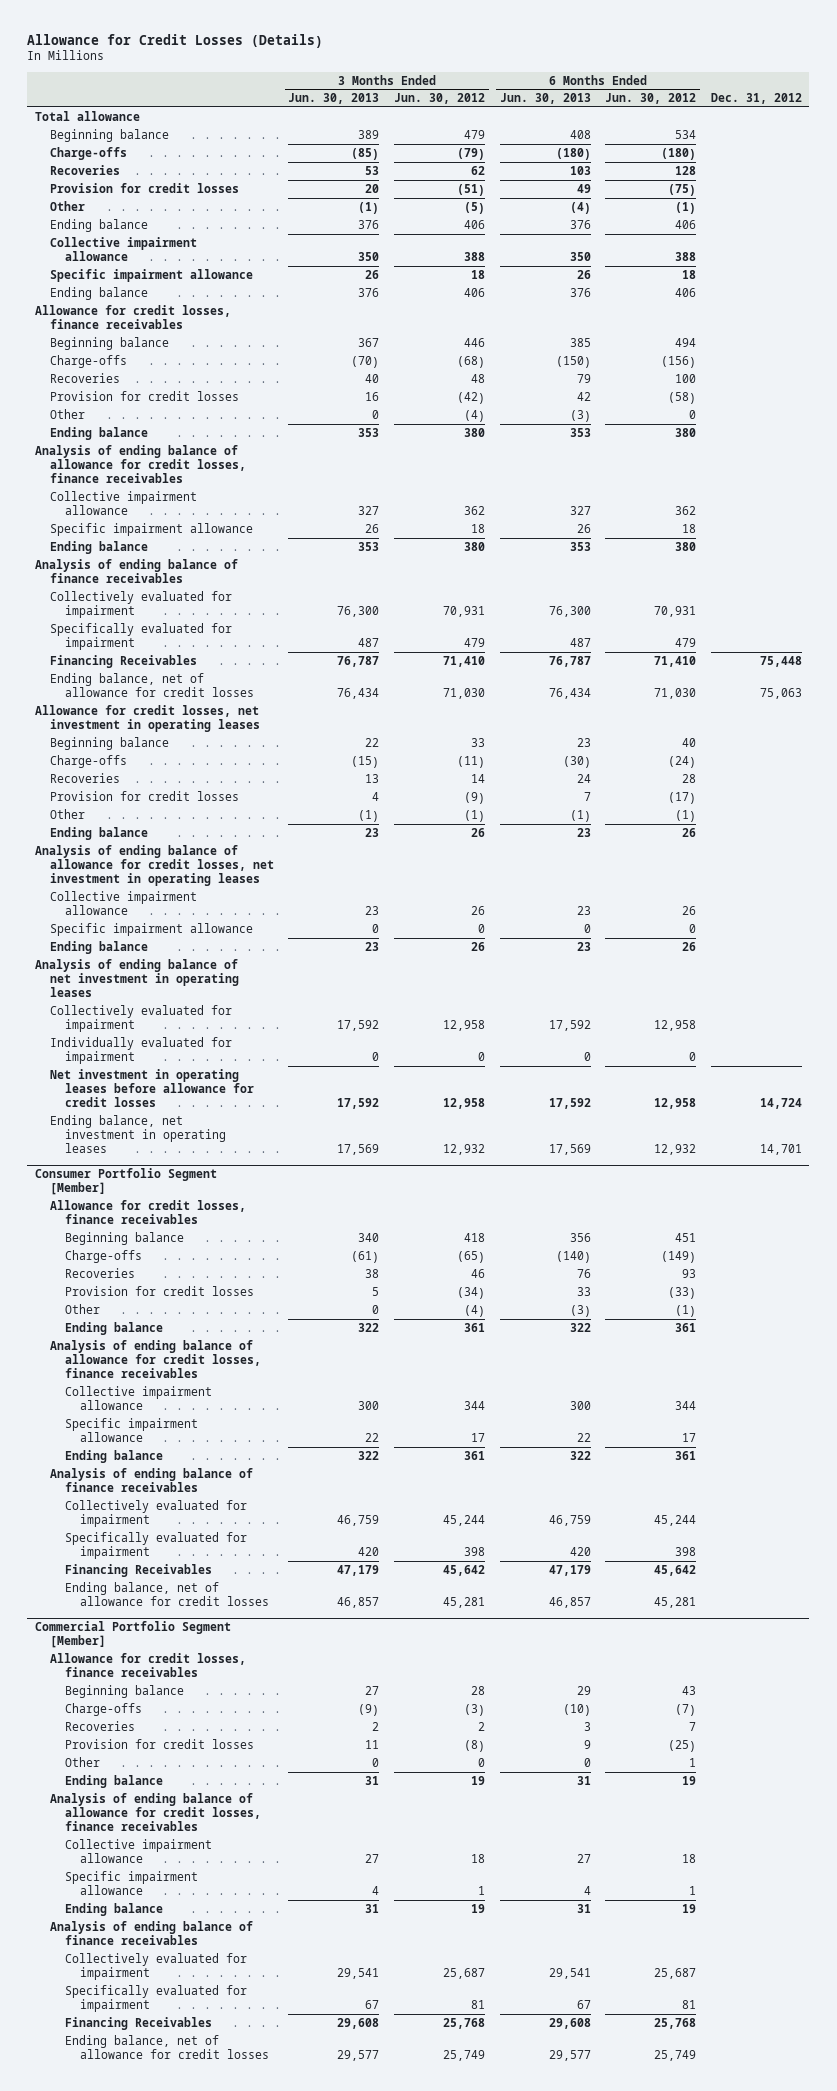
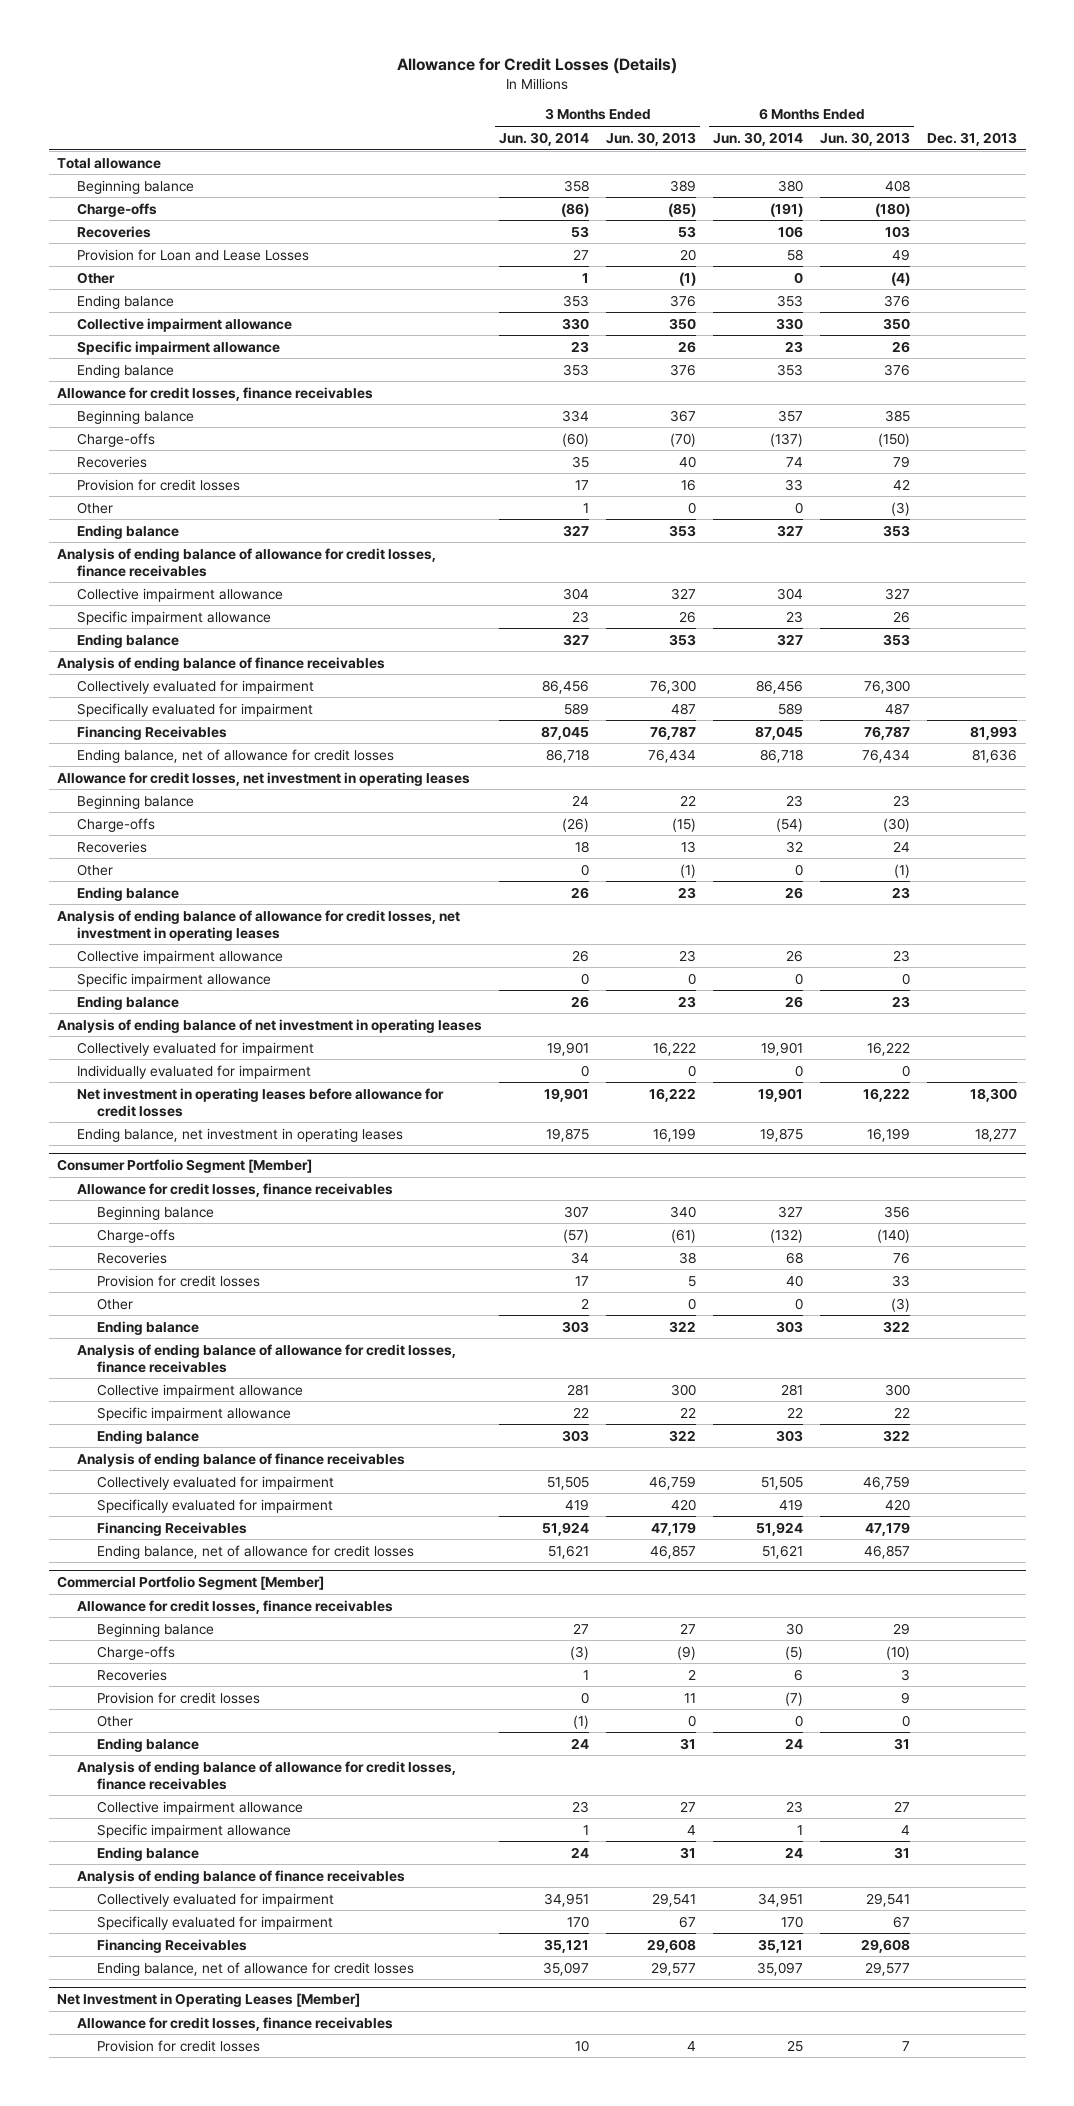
[394,93,486,105] Jun. 30, 2012 -> none
[605,93,697,105] Jun. 30, 2012 -> none
[711,93,803,105] Dec. 31, 2012 -> none
none -> [499,131,590,146] Jun. 30, 2014
none -> [713,131,804,146] Jun. 30, 2014
none -> [927,131,1018,146] Dec. 31, 2013
[49,182,239,193] Provision for credit losses -> [76,248,309,261] Provision for Loan and Lease Losses
[49,790,239,801] Provision for credit losses -> none
[337,1020,380,1032] 17,592 -> [653,1041,697,1056] 16,222
[548,1020,591,1032] 17,592 -> [867,1041,911,1056] 16,222
[337,1098,380,1110] 17,592 -> [649,1087,697,1102] 16,222
[548,1098,591,1110] 17,592 -> [863,1087,911,1102] 16,222
[337,1144,380,1156] 17,569 -> [653,1127,697,1142] 16,199
[548,1144,591,1156] 17,569 -> [867,1127,911,1142] 16,199
none -> [57,1993,361,2008] Net Investment in Operating Leases [Member]
none -> [76,2016,393,2031] Allowance for credit losses, finance receivables
none -> [96,2039,260,2052] Provision for credit losses

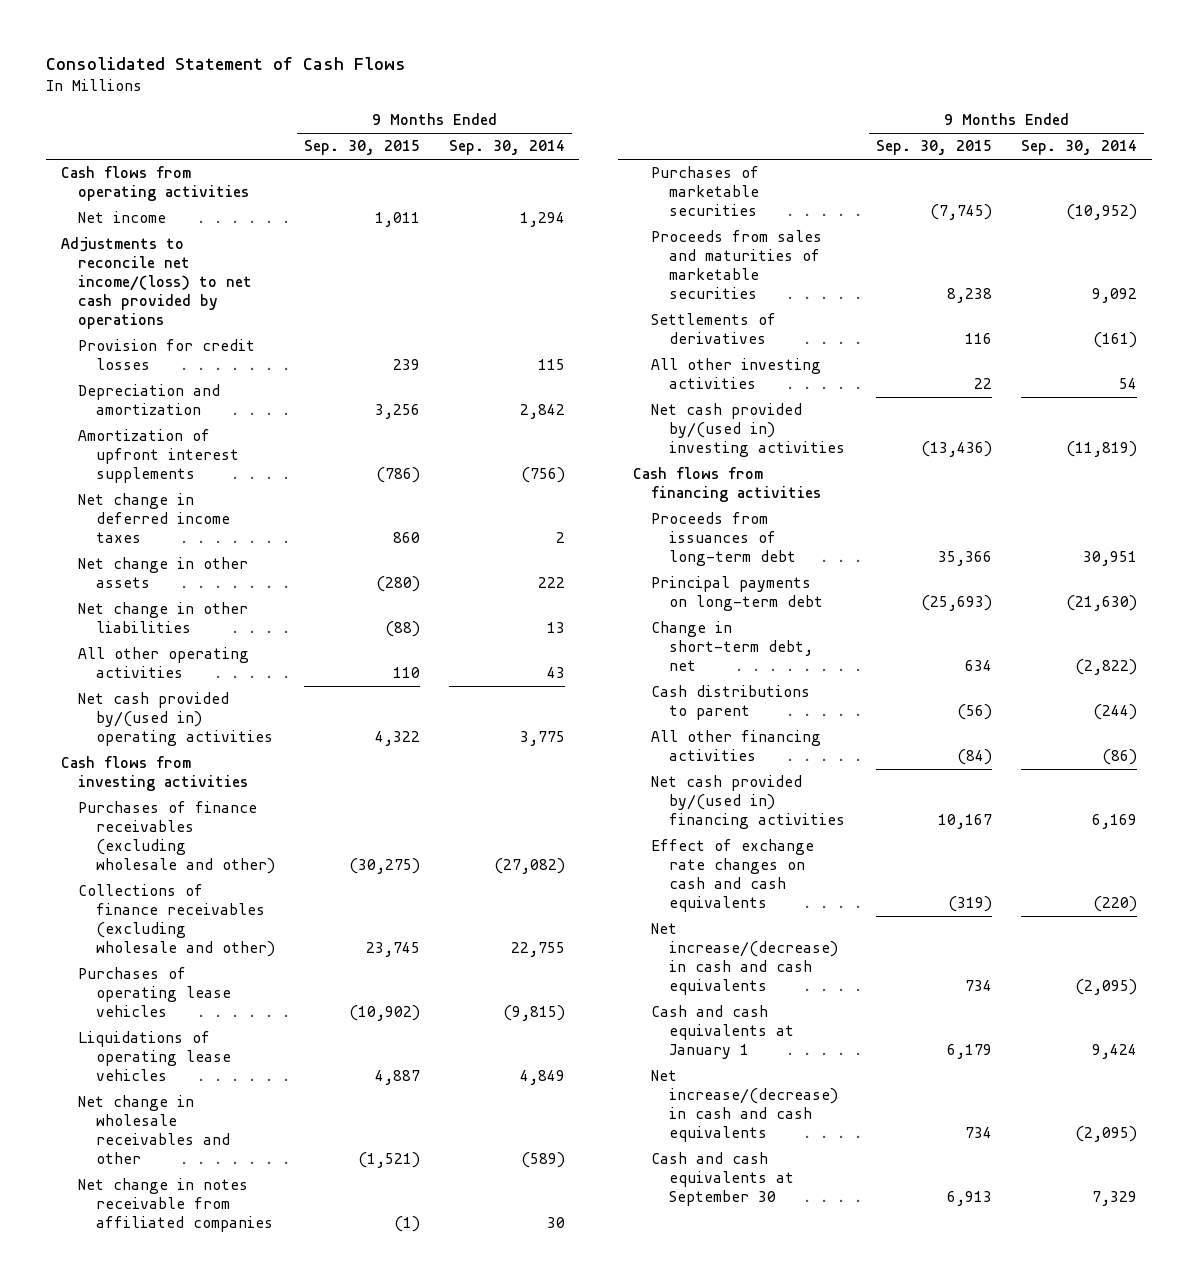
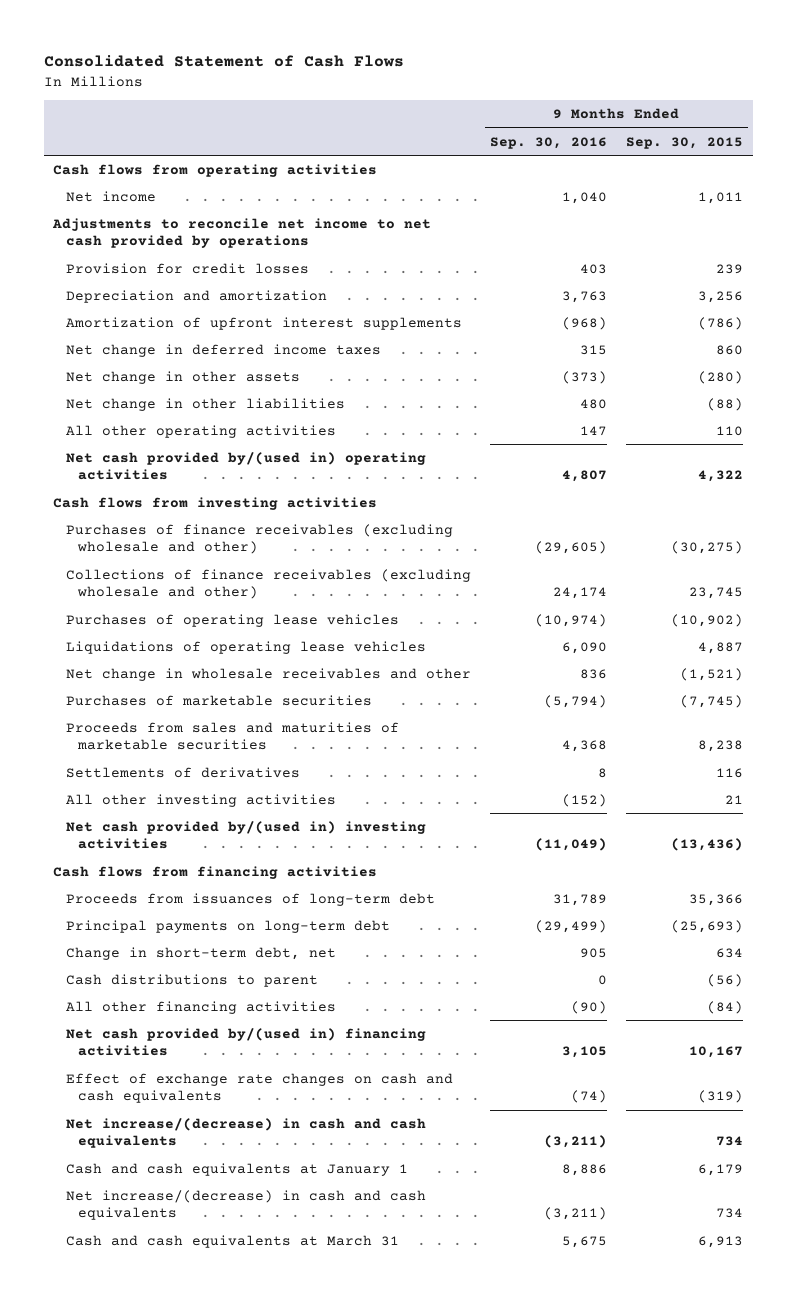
[449,140,566,156] Sep. 30, 2014 -> none
none -> [489,136,607,149] Sep. 30, 2016
[60,237,253,329] Adjustments to reconcile net income/(loss) to net cash provided by operations -> [52,217,432,249] Adjustments to reconcile net income to net cash provided by operations
[78,1178,274,1233] Net change in notes receivable from affiliated companies -> none
[974,378,993,390] 22 -> [724,794,743,804] 21
[650,1152,794,1207] Cash and cash equivalents at September 30 -> [65,1234,399,1248] Cash and cash equivalents at March 31

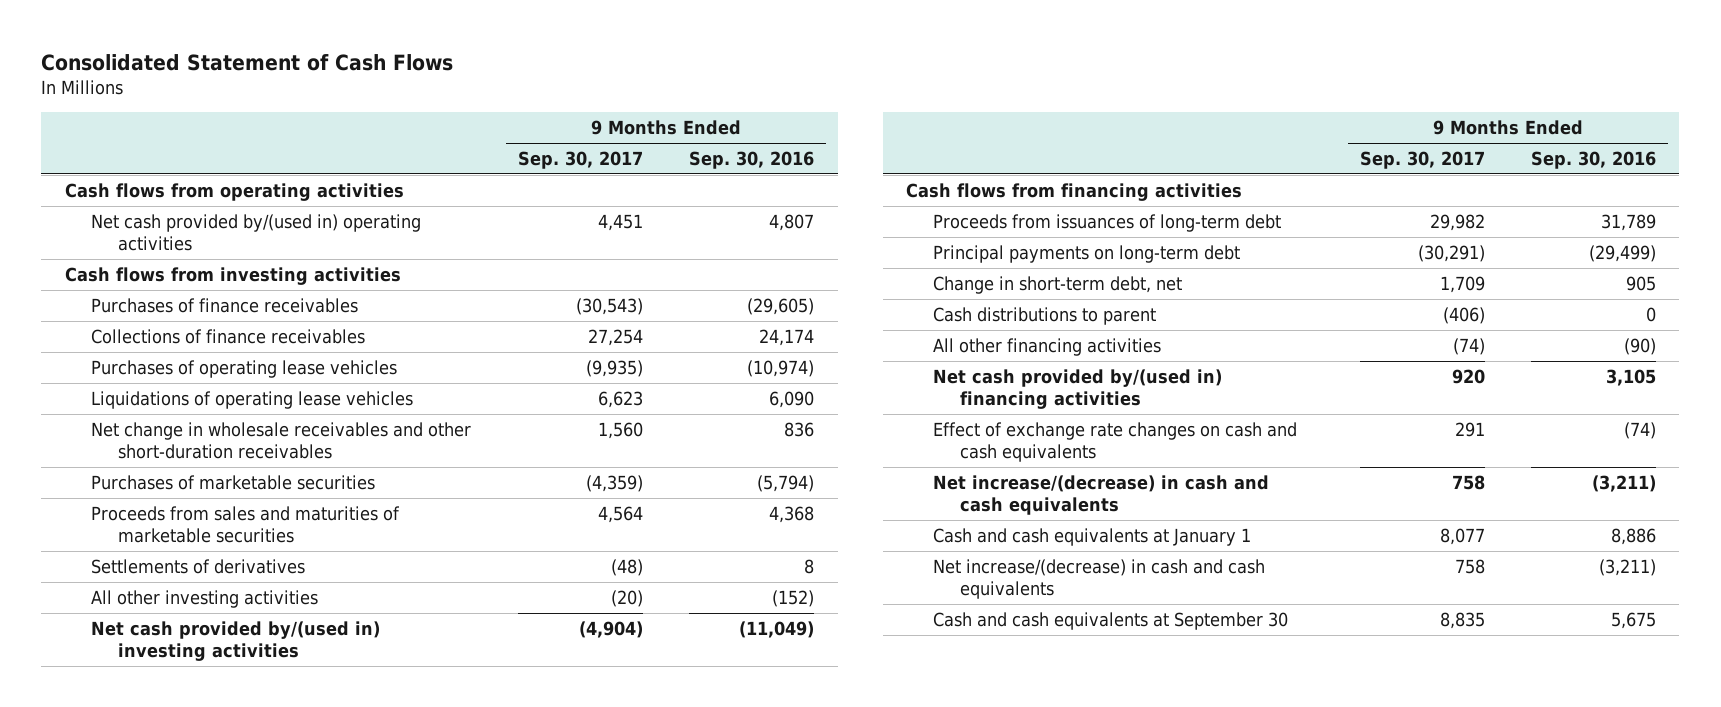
[625,136,743,149] Sep. 30, 2015 -> none
none -> [517,151,643,170] Sep. 30, 2017
[65,190,156,202] Net income -> none
[52,217,432,249] Adjustments to reconcile net income to net cash provided by operations -> none
[65,262,309,274] Provision for credit losses -> none
[65,289,327,303] Depreciation and amortization -> none
[65,316,462,330] Amortization of upfront interest supplements -> none
[65,343,381,357] Net change in deferred income taxes -> none
[65,370,300,384] Net change in other assets -> none
[65,397,345,411] Net change in other liabilities -> none
[65,424,336,438] All other operating activities -> none
[65,523,453,555] Purchases of finance receivables (excluding wholesale and other) -> [91,298,359,314] Purchases of finance receivables
[65,568,471,600] Collections of finance receivables (excluding wholesale and other) -> [91,329,366,345] Collections of finance receivables
[65,667,471,681] Net change in wholesale receivables and other -> [91,422,472,460] Net change in wholesale receivables and other short-duration receivables
[65,1234,399,1248] Cash and cash equivalents at March 31 -> [932,612,1288,631] Cash and cash equivalents at September 30

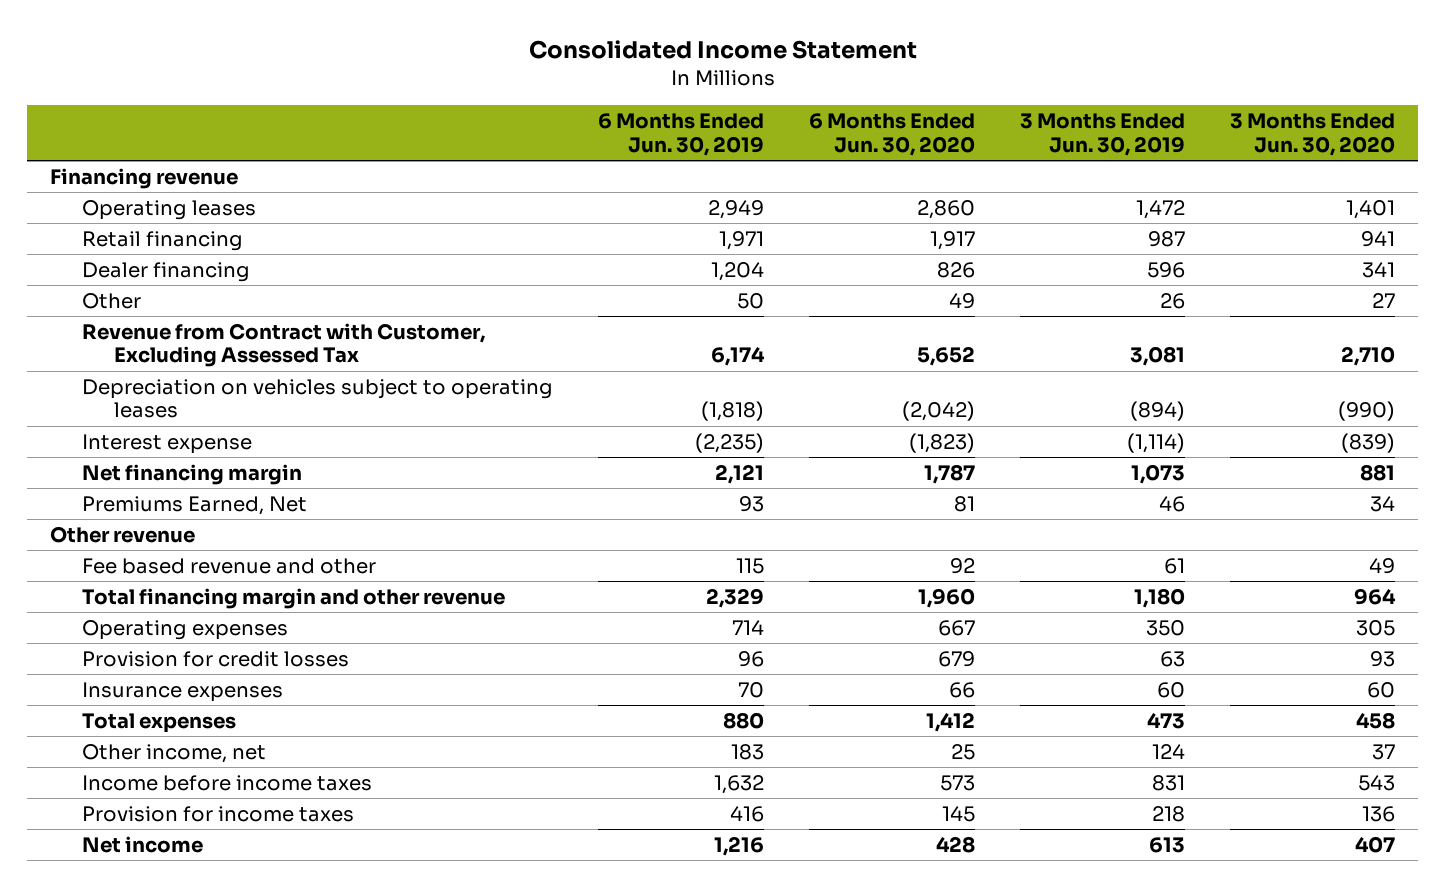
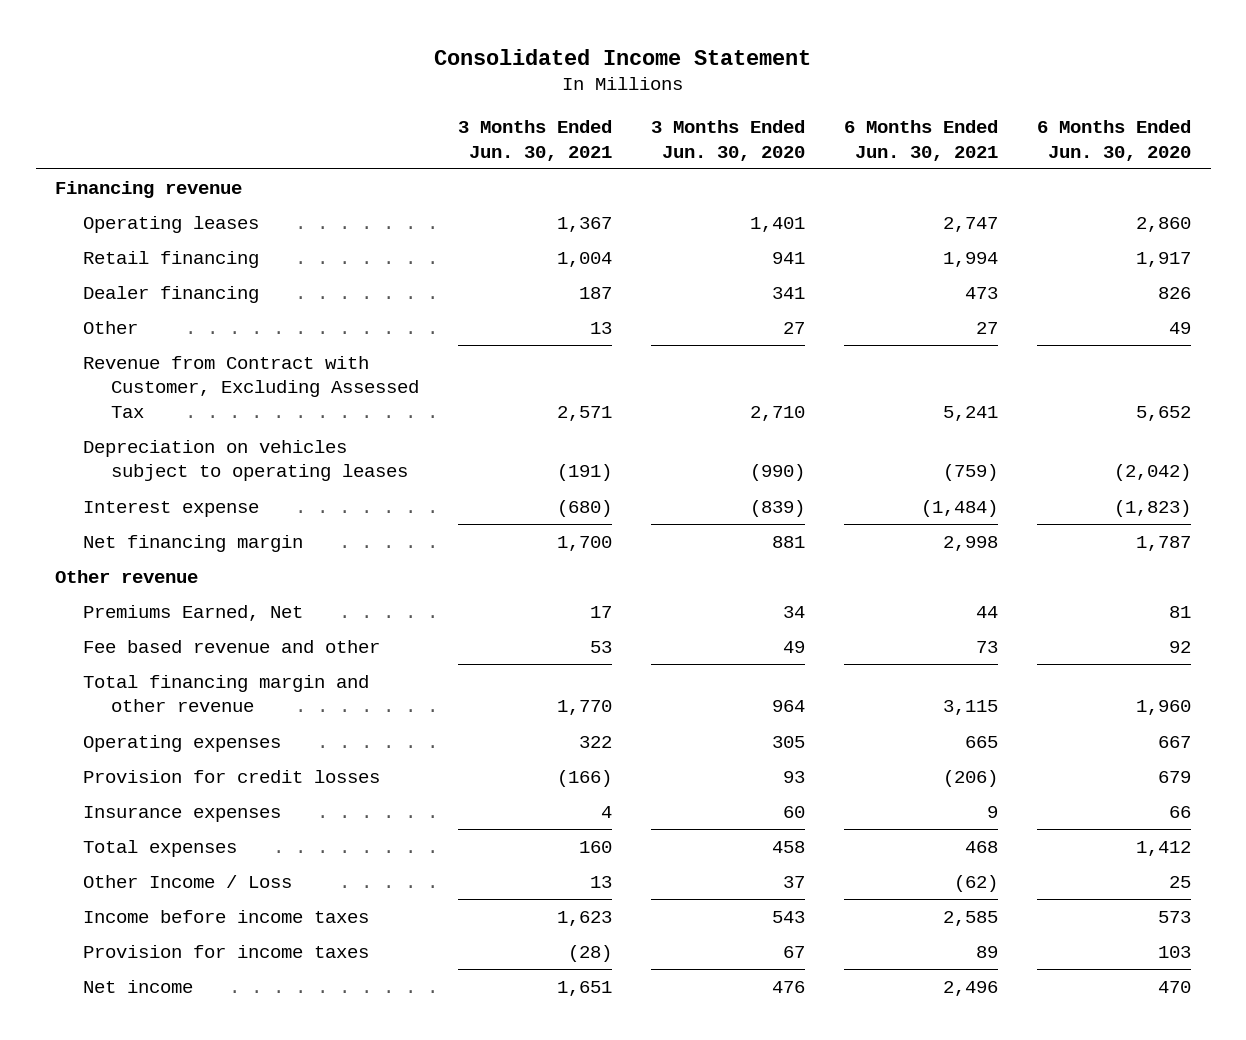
[598,113,765,156] 6 Months Ended Jun. 30, 2019 -> none
[1020,113,1186,156] 3 Months Ended Jun. 30, 2019 -> none
none -> [457,120,612,161] 3 Months Ended Jun. 30, 2021
none -> [844,120,999,161] 6 Months Ended Jun. 30, 2021
[81,495,307,515] Premiums Earned, Net -> [82,604,303,621] Premiums Earned, Net
[81,743,266,763] Other income, net -> [82,874,292,888] Other Income / Loss
[942,805,976,822] 145 -> [1158,945,1192,958] 103
[1362,805,1396,822] 136 -> [782,945,805,958] 67
[936,835,976,853] 428 -> [1158,980,1192,993] 470
[1355,835,1396,853] 407 -> [771,980,805,993] 476

